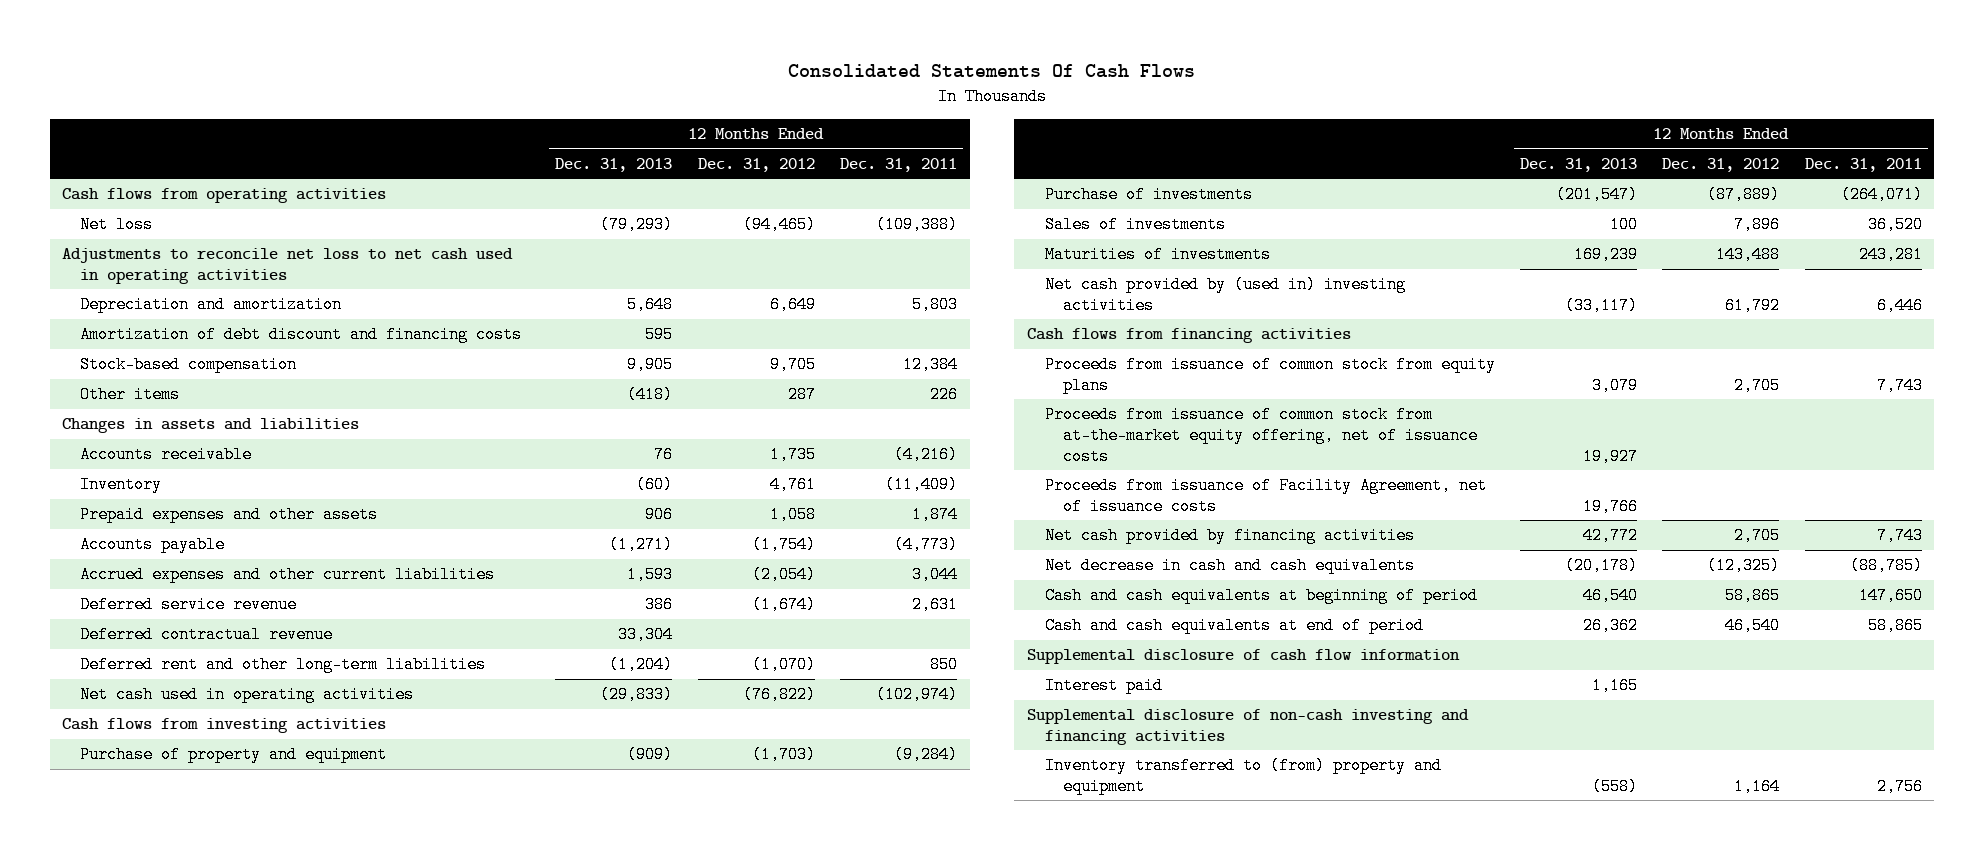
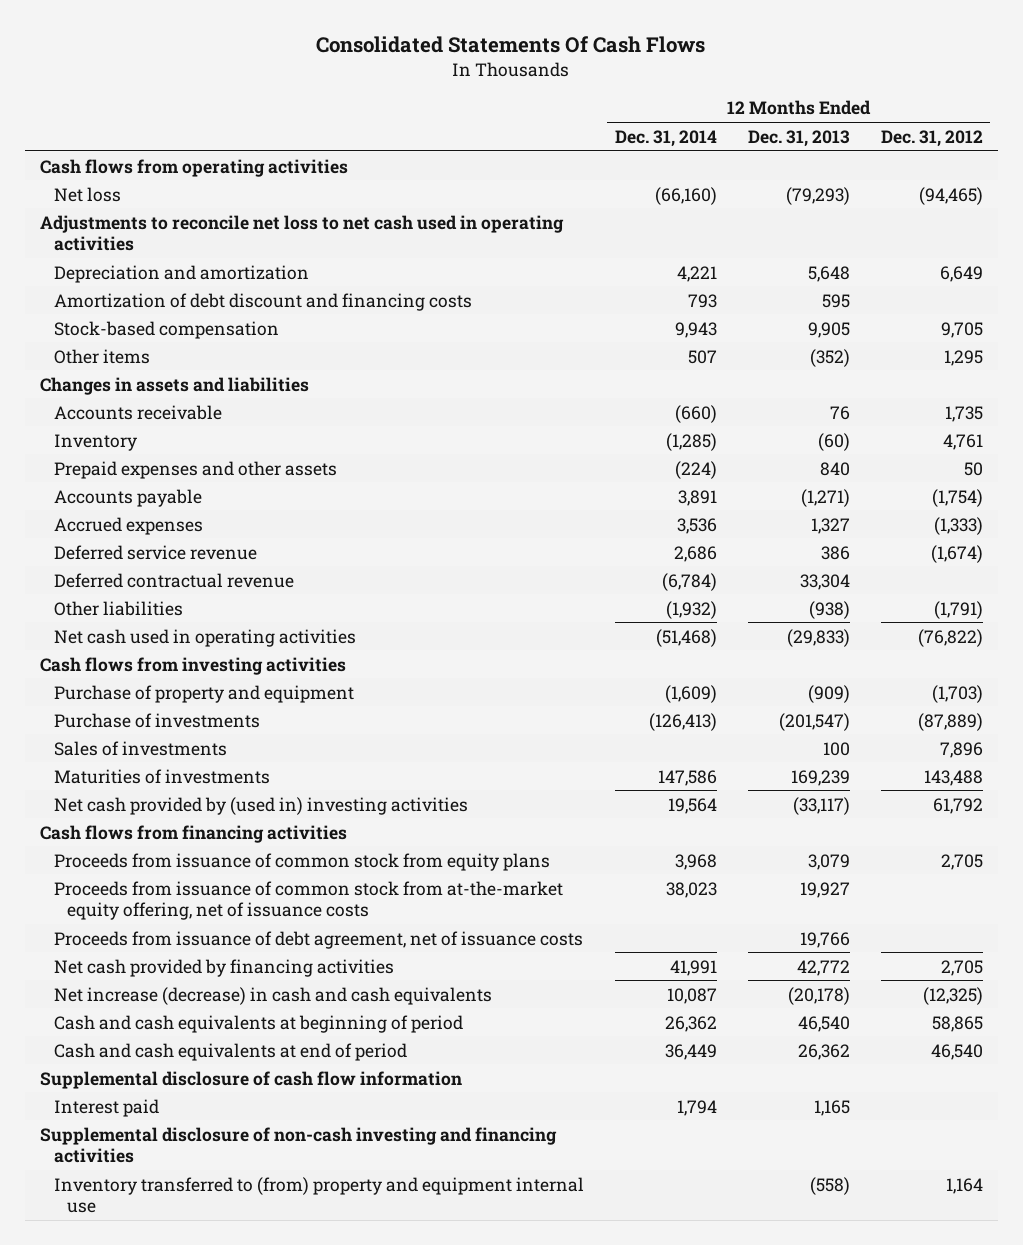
[840,158,958,173] Dec. 31, 2011 -> none
none -> [614,129,717,147] Dec. 31, 2014
[627,386,674,404] (418) -> [809,348,850,367] (352)
[787,386,816,404] 287 -> [943,349,983,366] 1,295
[645,506,674,524] 906 -> [819,461,850,476] 840
[769,506,816,524] 1,058 -> [963,461,983,476] 50
[80,566,496,584] Accrued expenses and other current liabilities -> none
none -> [53,516,203,535] Accrued expenses
[80,656,487,674] Deferred rent and other long-term liabilities -> none
none -> [53,600,183,616] Other liabilities
[1044,477,1487,515] Proceeds from issuance of Facility Agreement, net of issuance costs -> [53,930,583,949] Proceeds from issuance of debt agreement, net of issuance costs
[1044,557,1415,575] Net decrease in cash and cash equivalents -> [53,986,492,1005] Net increase (decrease) in cash and cash equivalents
[1044,757,1442,795] Inventory transferred to (from) property and equipment -> [53,1176,584,1214] Inventory transferred to (from) property and equipment internal use

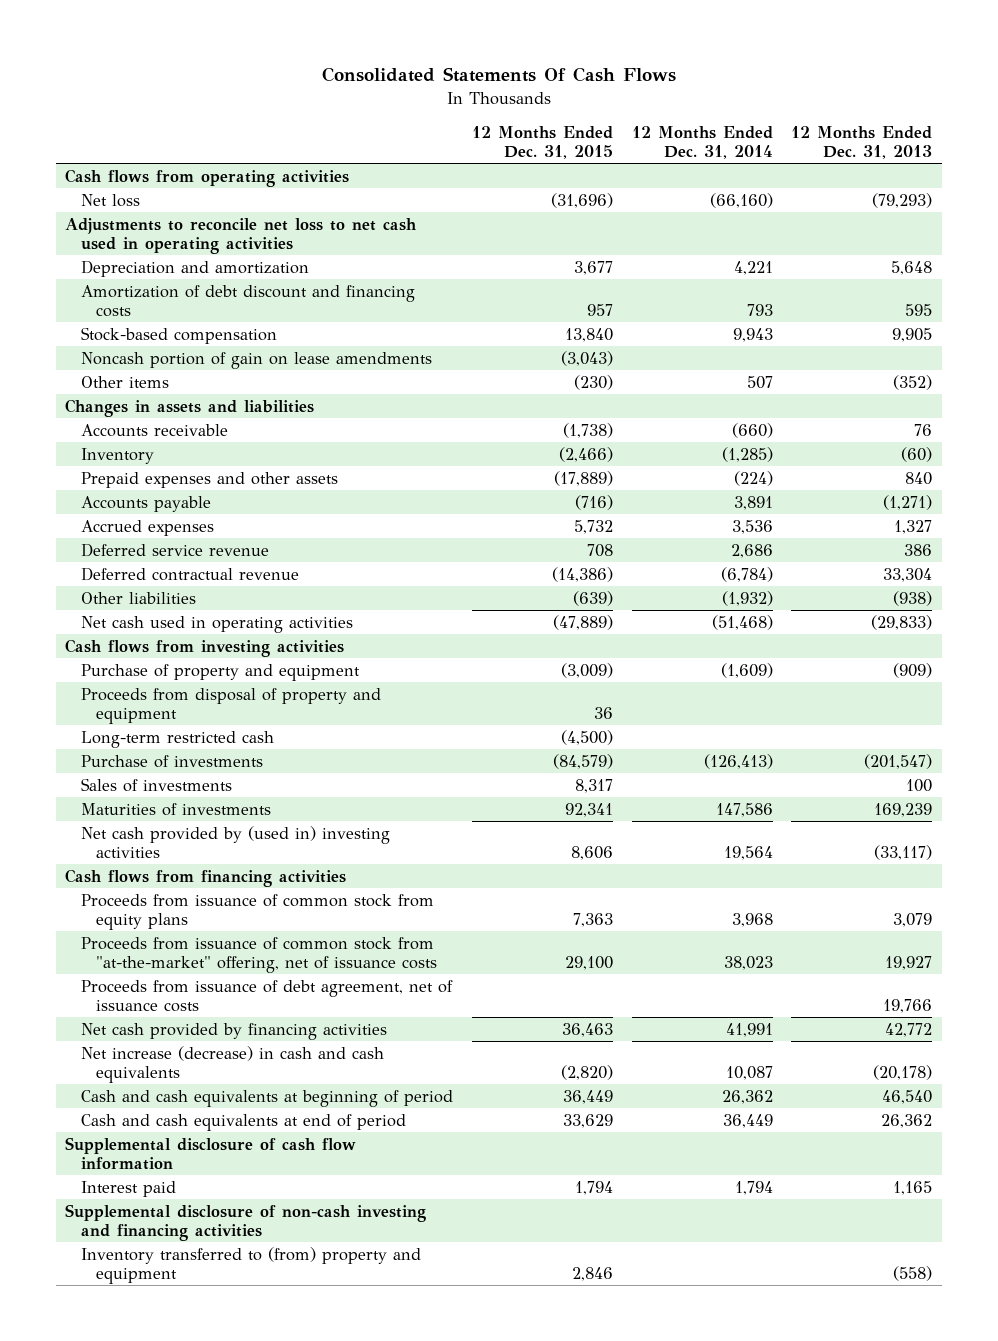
[880,129,983,147] Dec. 31, 2012 -> none
none -> [471,125,613,160] 12 Months Ended Dec. 31, 2015
none -> [80,351,432,369] Noncash portion of gain on lease amendments
none -> [80,687,381,725] Proceeds from disposal of property and equipment
none -> [80,730,274,748] Long-term restricted cash
[53,880,563,921] Proceeds from issuance of common stock from at-the-market equity offering, net of issuance costs -> [80,936,438,974] Proceeds from issuance of common stock from "at-the-market" offering, net of issuance costs
[53,1176,584,1214] Inventory transferred to (from) property and equipment internal use -> [80,1246,421,1285] Inventory transferred to (from) property and equipment

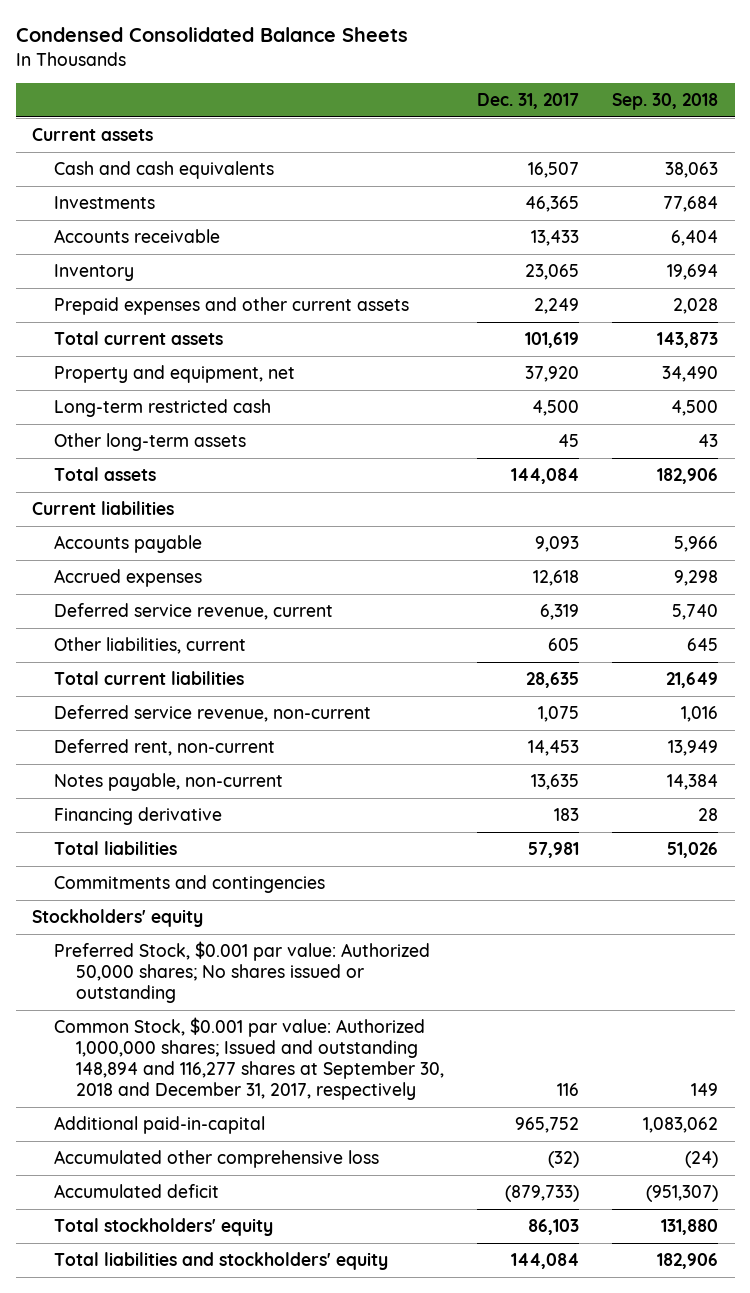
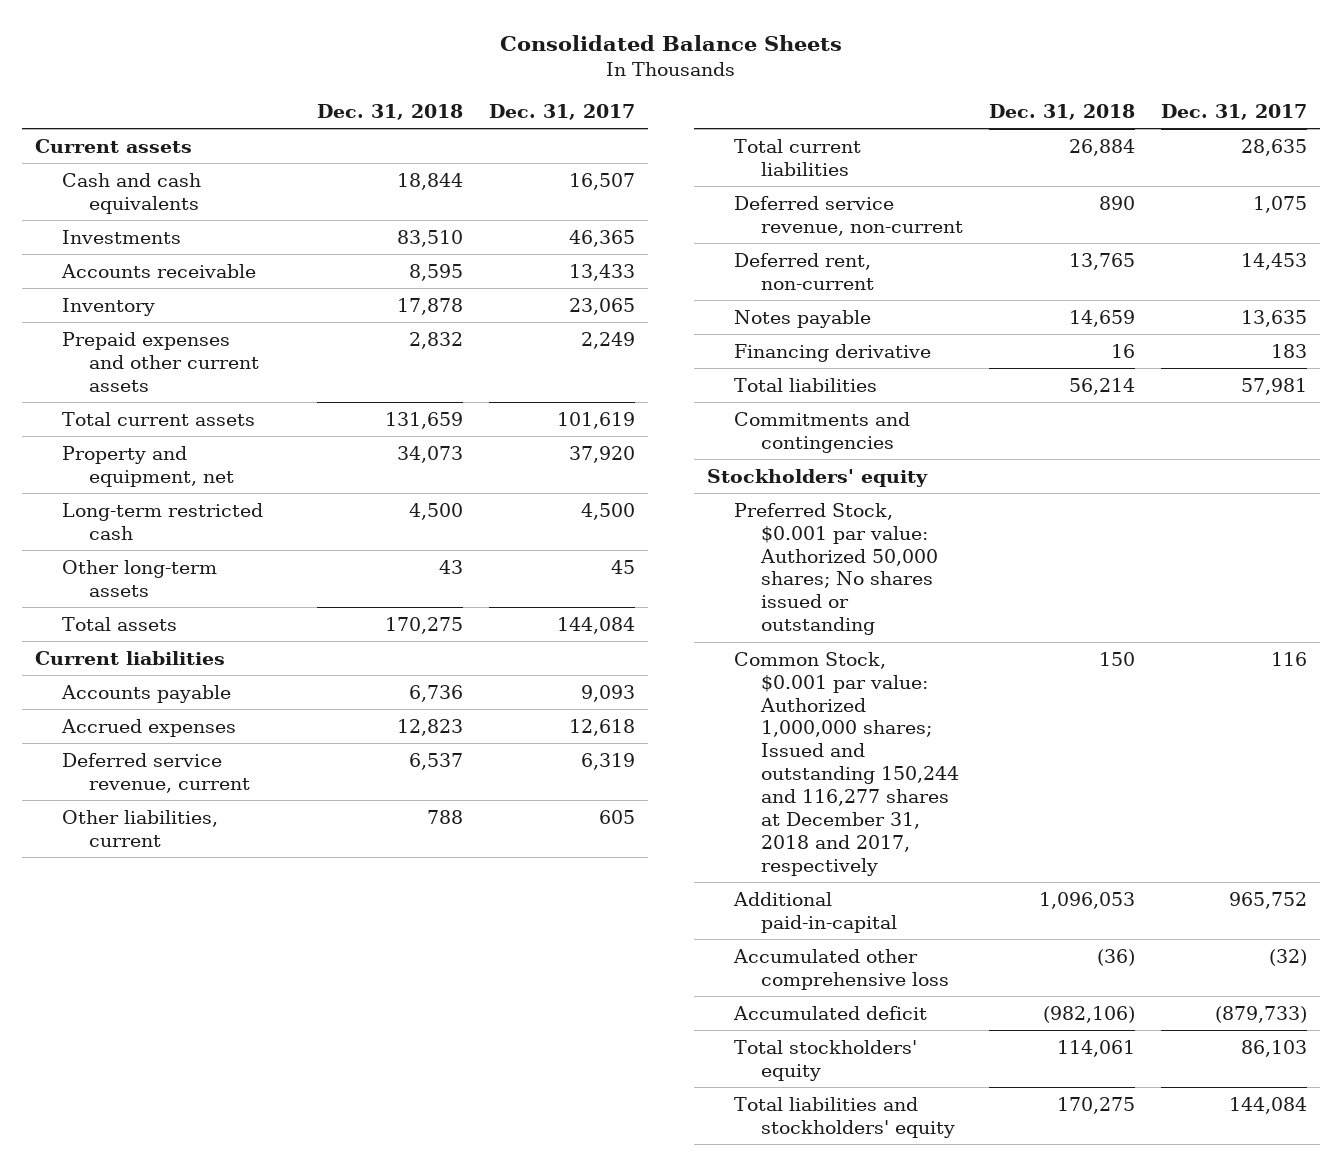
[15,27,408,43] Condensed Consolidated Balance Sheets -> [500,34,843,51] Consolidated Balance Sheets
[611,93,718,111] Sep. 30, 2018 -> none
none -> [317,103,464,120] Dec. 31, 2018
[53,772,283,791] Notes payable, non-current -> [734,309,872,328] Notes payable
[53,1016,444,1101] Common Stock, $0.001 par value: Authorized 1,000,000 shares; Issued and outstanding 148,894 and 116,277 shares at September 30, 2018 and December 31, 2017, respectively -> [734,651,960,876] Common Stock, $0.001 par value: Authorized 1,000,000 shares; Issued and outstanding 150,244 and 116,277 shares at December 31, 2018 and 2017, respectively

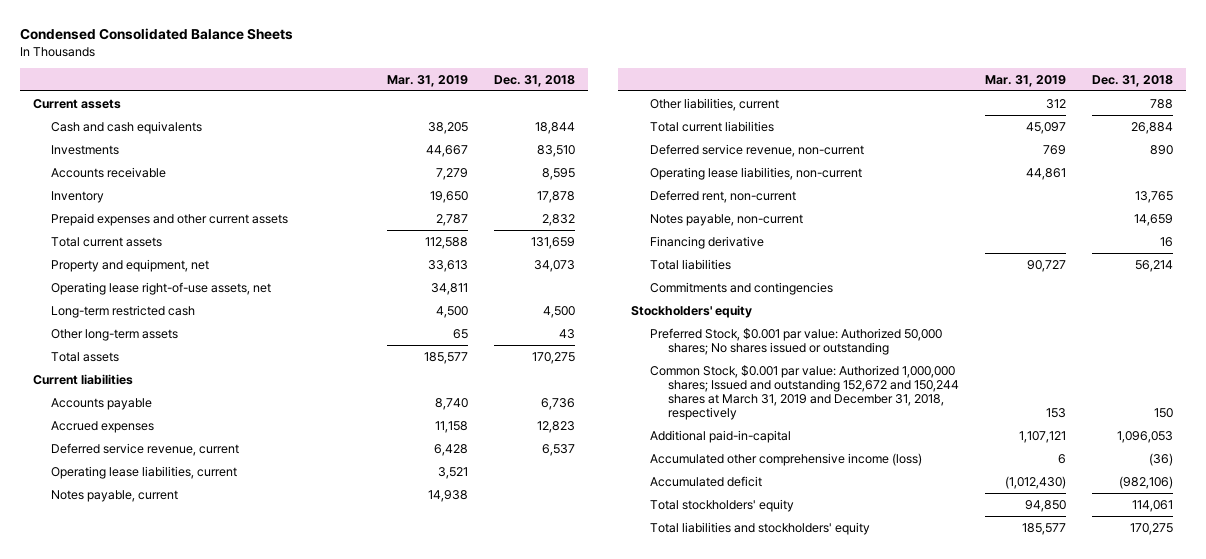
[500,34,843,51] Consolidated Balance Sheets -> [20,28,294,41] Condensed Consolidated Balance Sheets
[489,103,636,120] Dec. 31, 2017 -> none
none -> [386,74,468,87] Mar. 31, 2019
none -> [51,281,272,295] Operating lease right-of-use assets, net
none -> [51,465,238,479] Operating lease liabilities, current
none -> [51,489,179,502] Notes payable, current
none -> [649,166,862,180] Operating lease liabilities, non-current
[734,309,872,328] Notes payable -> [649,213,803,226] Notes payable, non-current
[734,651,960,876] Common Stock, $0.001 par value: Authorized 1,000,000 shares; Issued and outstanding 150,244 and 116,277 shares at December 31, 2018 and 2017, respectively -> [649,364,959,421] Common Stock, $0.001 par value: Authorized 1,000,000 shares; Issued and outstanding 152,672 and 150,244 shares at March 31, 2019 and December 31, 2018, respectively
[733,948,950,990] Accumulated other comprehensive loss -> [649,452,922,466] Accumulated other comprehensive income (loss)

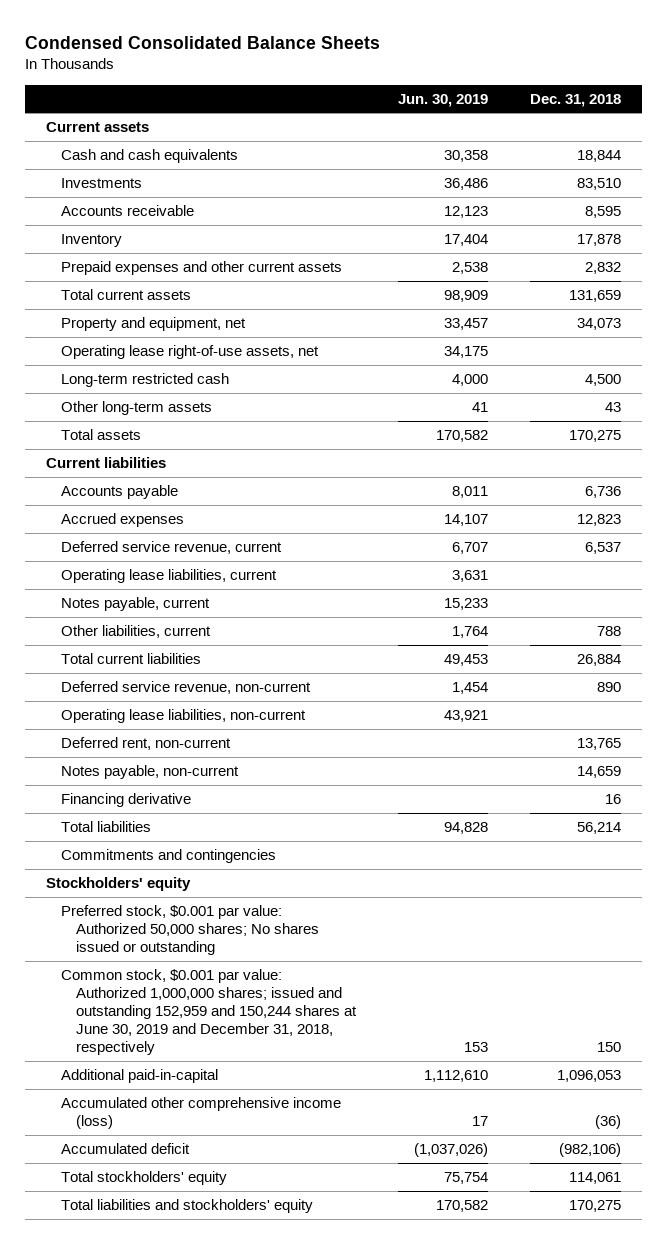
[386,74,468,87] Mar. 31, 2019 -> none
none -> [397,93,488,107] Jun. 30, 2019
[649,327,942,355] Preferred Stock, $0.001 par value: Authorized 50,000 shares; No shares issued or outstanding -> [61,905,320,956] Preferred stock, $0.001 par value: Authorized 50,000 shares; No shares issued or outstanding
[649,364,959,421] Common Stock, $0.001 par value: Authorized 1,000,000 shares; Issued and outstanding 152,672 and 150,244 shares at March 31, 2019 and December 31, 2018, respectively -> [61,969,358,1056] Common stock, $0.001 par value: Authorized 1,000,000 shares; issued and outstanding 152,959 and 150,244 shares at June 30, 2019 and December 31, 2018, respectively

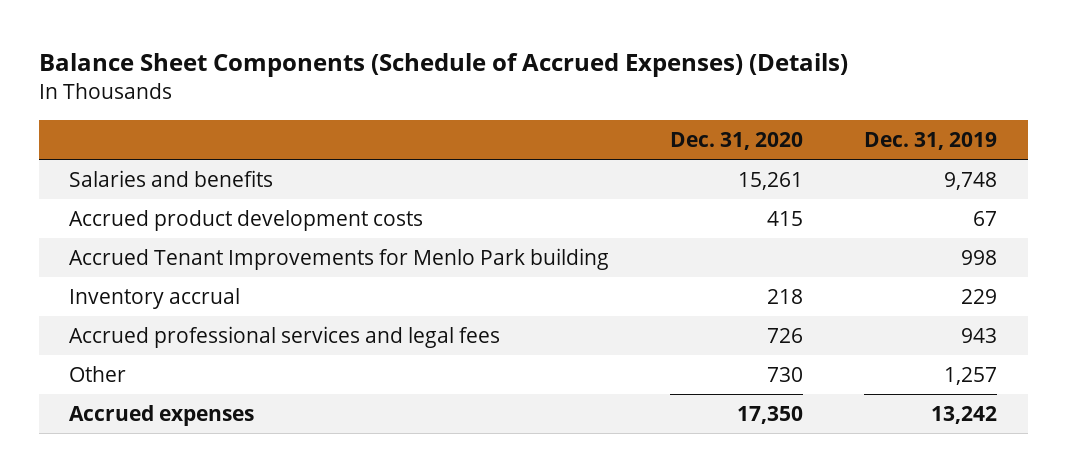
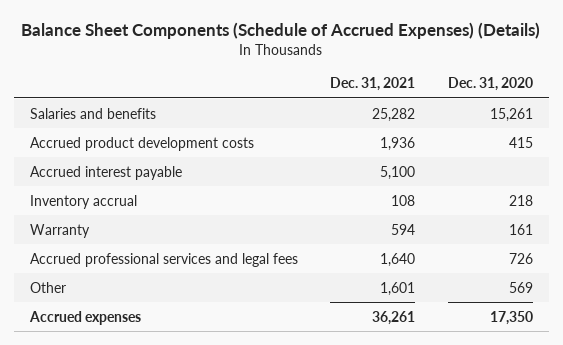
[864,131,998,150] Dec. 31, 2019 -> none
none -> [330,77,416,92] Dec. 31, 2021
[69,248,610,271] Accrued Tenant Improvements for Menlo Park building -> [29,165,182,180] Accrued interest payable
none -> [29,223,90,238] Warranty
[767,367,804,383] 730 -> [508,281,533,293] 569

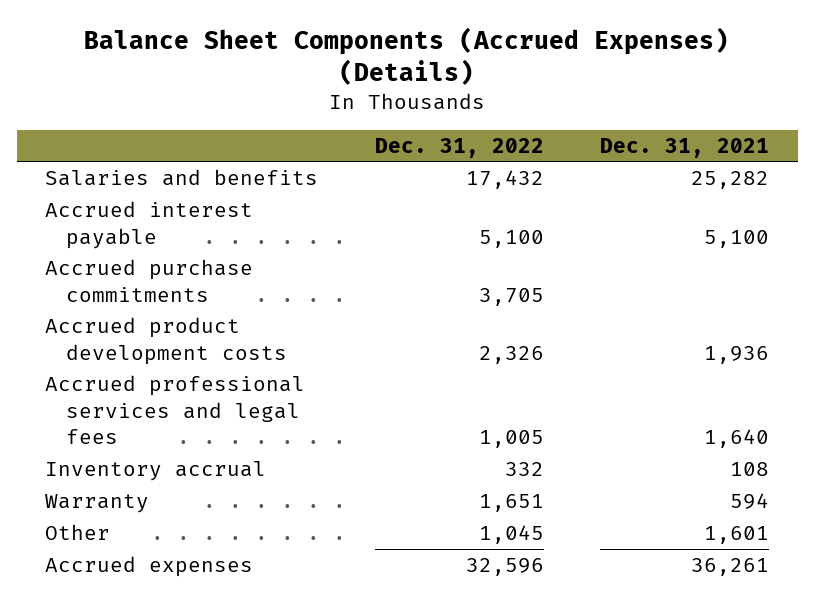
[21,21,541,39] Balance Sheet Components (Schedule of Accrued Expenses) (Details) -> [84,26,730,86] Balance Sheet Components (Accrued Expenses) (Details)
[447,77,533,92] Dec. 31, 2020 -> none
none -> [374,137,544,158] Dec. 31, 2022
none -> [45,259,254,302] Accrued purchase commitments
[29,136,254,151] Accrued product development costs -> [45,317,288,365] Accrued product development costs
[29,252,298,267] Accrued professional services and legal fees -> [45,375,306,445] Accrued professional services and legal fees

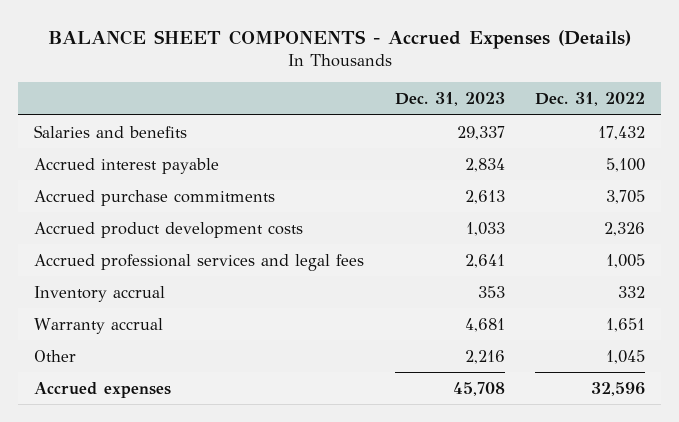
[84,26,730,86] Balance Sheet Components (Accrued Expenses) (Details) -> [47,29,631,49] BALANCE SHEET COMPONENTS - Accrued Expenses (Details)
[600,137,770,158] Dec. 31, 2021 -> none
none -> [394,92,505,107] Dec. 31, 2023
[45,494,150,514] Warranty -> [33,317,163,334] Warranty accrual

